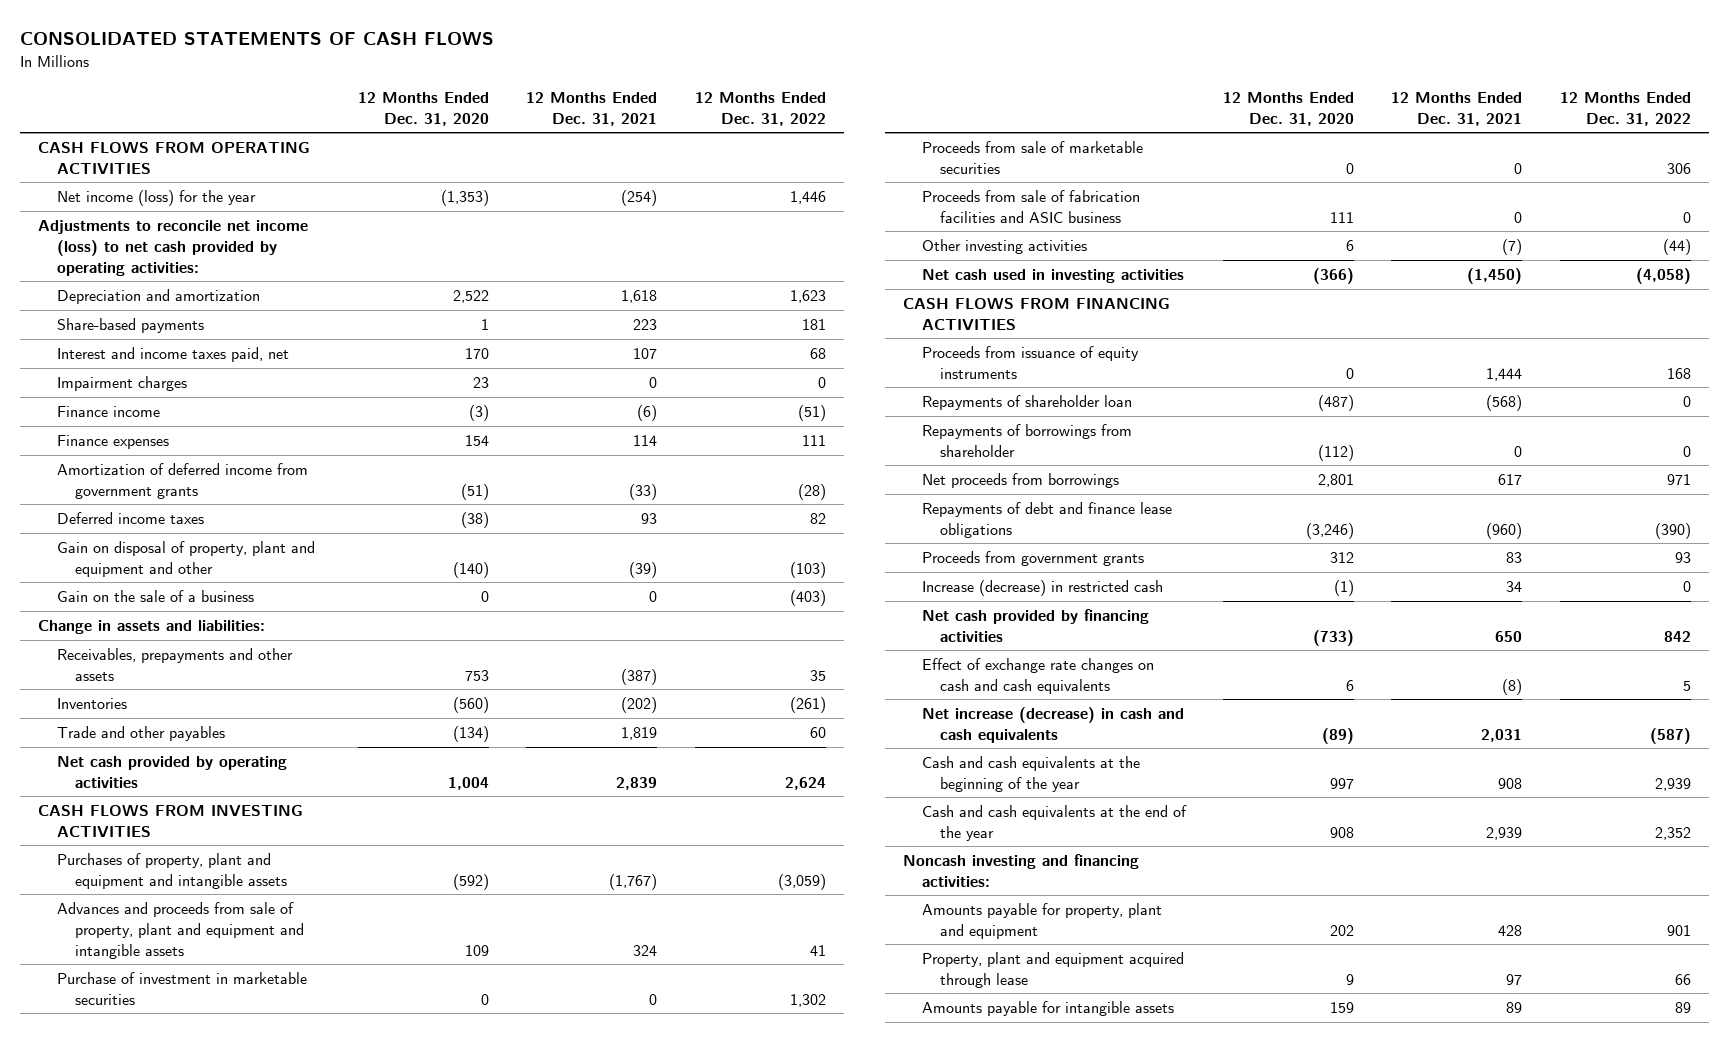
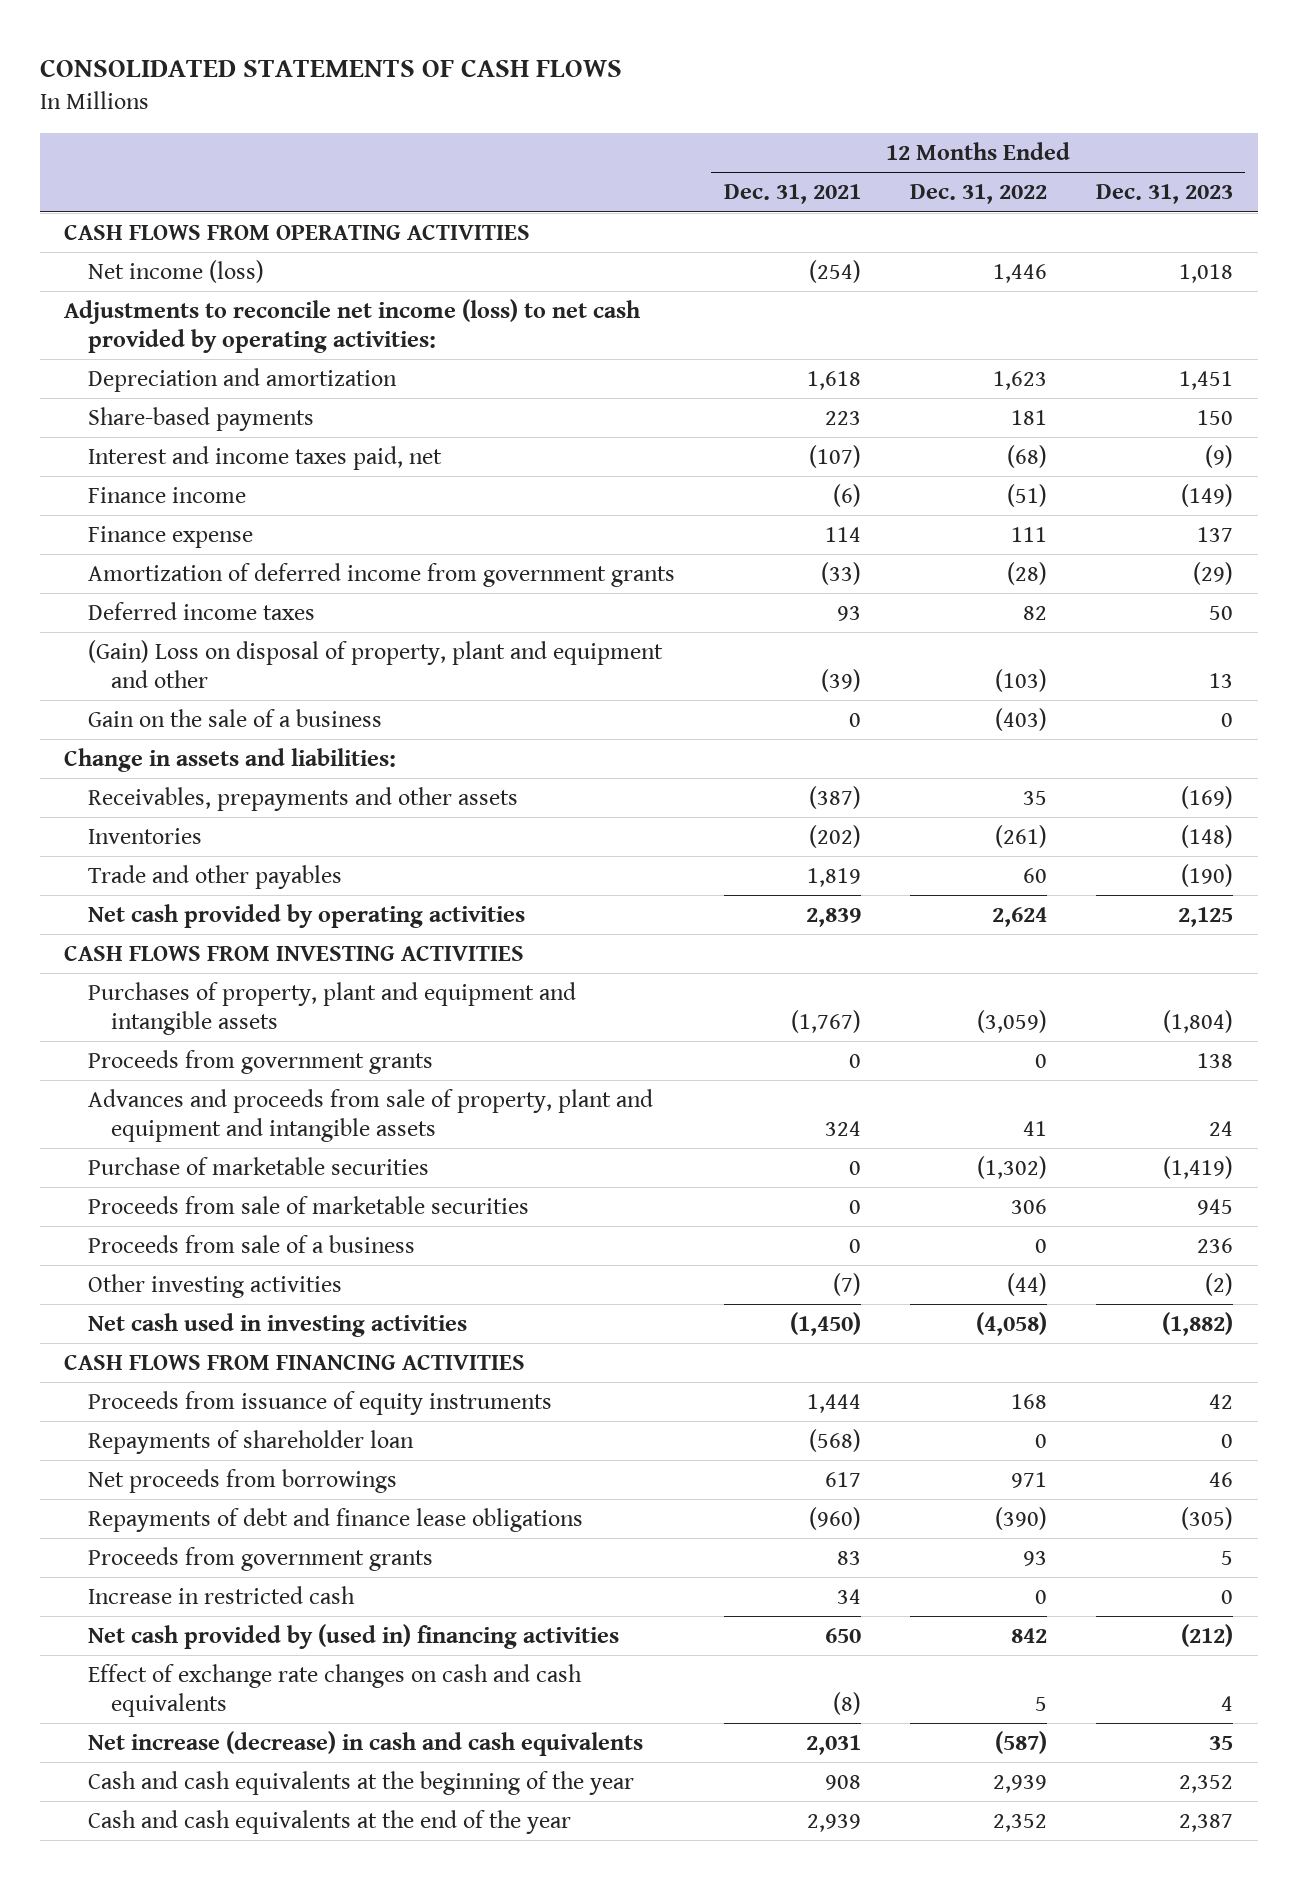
[357,91,489,126] 12 Months Ended Dec. 31, 2020 -> none
none -> [1096,184,1234,205] Dec. 31, 2023
[56,189,256,206] Net income (loss) for the year -> [87,259,264,283] Net income (loss)
[56,375,187,391] Impairment charges -> none
[633,347,658,359] 107 -> [808,444,861,468] (107)
[809,347,826,359] 68 -> [1006,444,1047,468] (68)
[56,434,169,449] Finance expenses -> [87,525,253,548] Finance expense
[56,540,315,577] Gain on disposal of property, plant and equipment and other -> [87,639,663,688] (Gain) Loss on disposal of property, plant and equipment and other
none -> [87,1049,433,1074] Proceeds from government grants
[56,971,307,1005] Purchase of investment in marketable securities -> [87,1156,429,1175] Purchase of marketable securities
[789,993,826,1007] 1,302 -> [976,1155,1047,1179] (1,302)
[921,189,1140,223] Proceeds from sale of fabrication facilities and ASIC business -> [87,1234,415,1253] Proceeds from sale of a business
[921,423,1132,457] Repayments of borrowings from shareholder -> none
[921,579,1163,596] Increase (decrease) in restricted cash -> [87,1585,355,1604] Increase in restricted cash
[921,608,1149,642] Net cash provided by financing activities -> [87,1623,619,1649] Net cash provided by (used in) financing activities
[903,853,1140,887] Noncash investing and financing activities: -> none
[921,902,1162,939] Amounts payable for property, plant and equipment -> none
[921,951,1184,988] Property, plant and equipment acquired through lease -> none
[921,1000,1174,1016] Amounts payable for intangible assets -> none

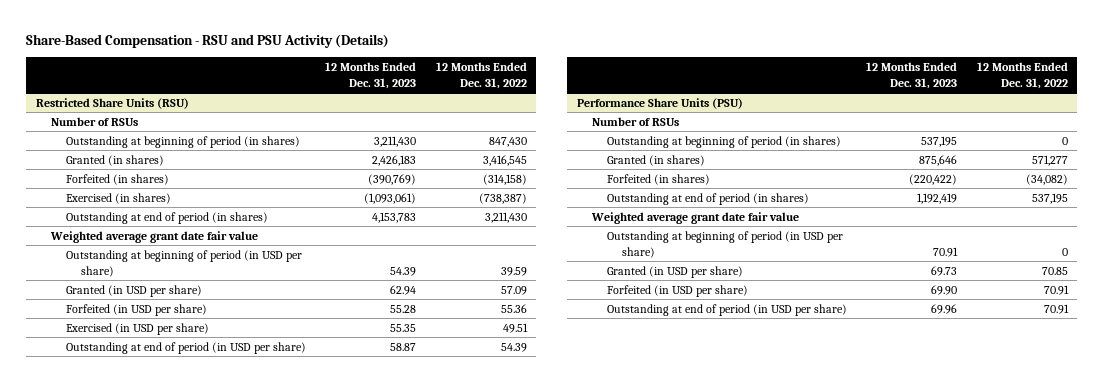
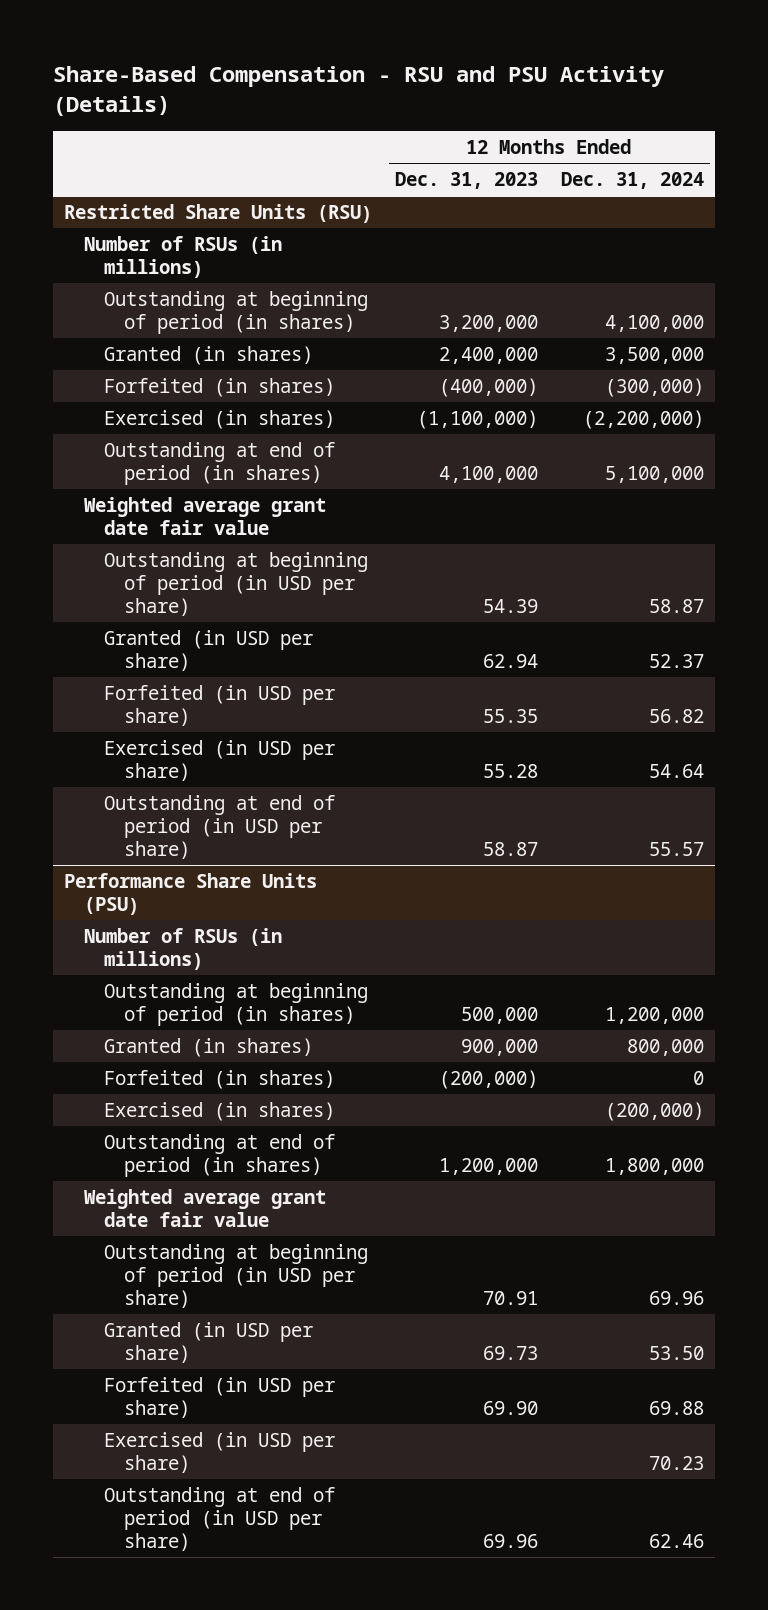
[435,62,527,90] 12 Months Ended Dec. 31, 2022 -> none
none -> [560,171,704,189] Dec. 31, 2024
[51,116,139,126] Number of RSUs -> [84,235,283,278] Number of RSUs (in millions)
[374,135,417,147] 3,211,430 -> [439,314,539,332] 3,200,000
[372,154,417,166] 2,426,183 -> [439,346,539,364] 2,400,000
[368,173,417,185] (390,769) -> [439,377,539,397] (400,000)
[364,192,417,204] (1,093,061) -> [417,409,539,429] (1,100,000)
[372,211,417,223] 4,153,783 -> [439,465,539,483] 4,100,000
[390,304,417,313] 55.28 -> [483,708,539,723] 55.35
[390,323,417,332] 55.35 -> [483,763,539,778] 55.28
[591,116,679,126] Number of RSUs -> [84,927,283,970] Number of RSUs (in millions)
[921,135,958,147] 537,195 -> [461,1006,539,1024] 500,000
[919,154,958,166] 875,646 -> [461,1038,539,1056] 900,000
[909,173,958,185] (220,422) -> [439,1069,539,1089] (200,000)
none -> [103,1101,335,1121] Exercised (in shares)
[917,192,958,204] 1,192,419 -> [439,1157,539,1175] 1,200,000
none -> [103,1431,335,1473] Exercised (in USD per share)

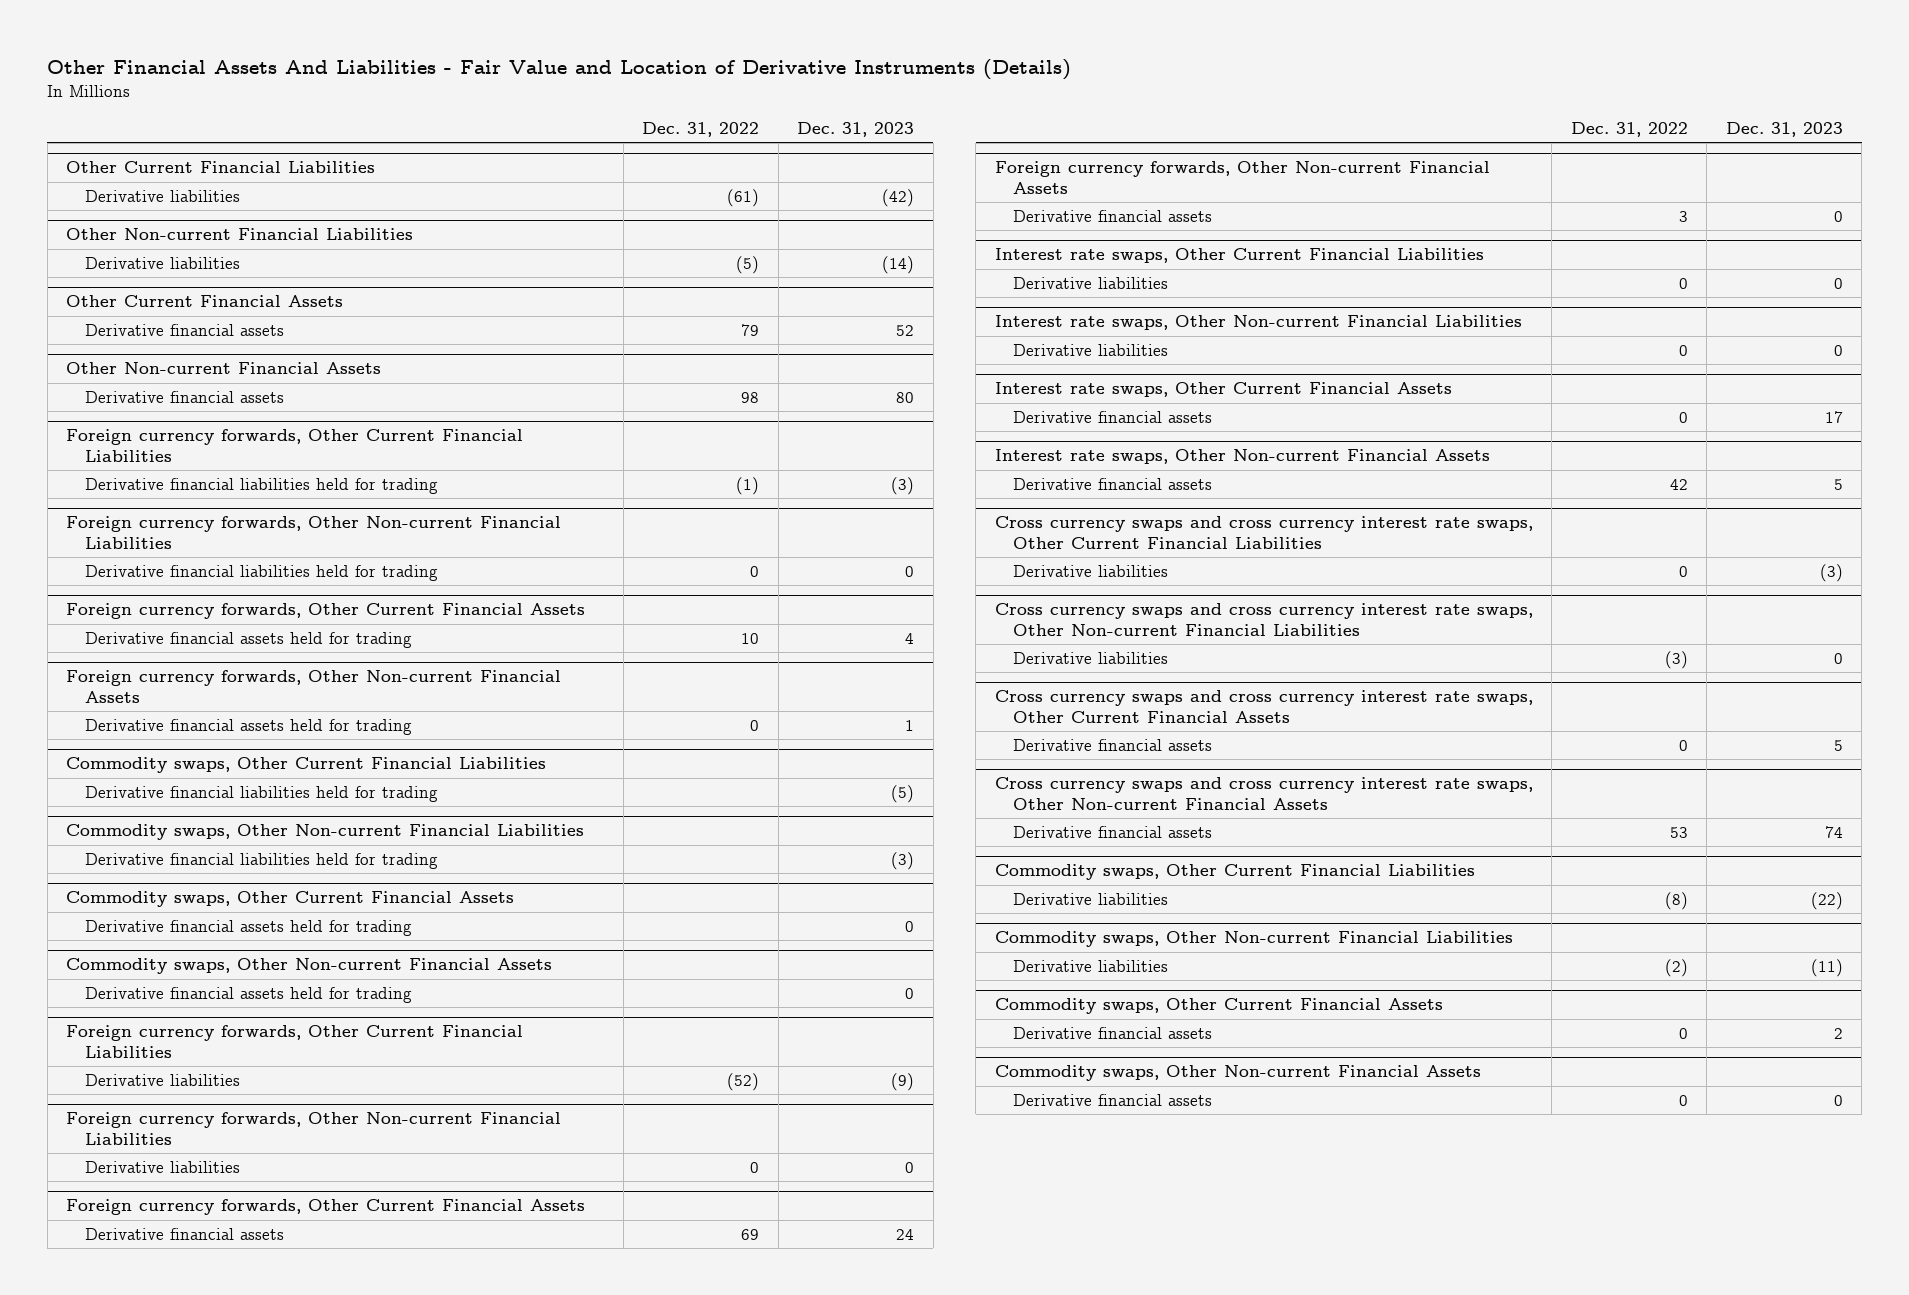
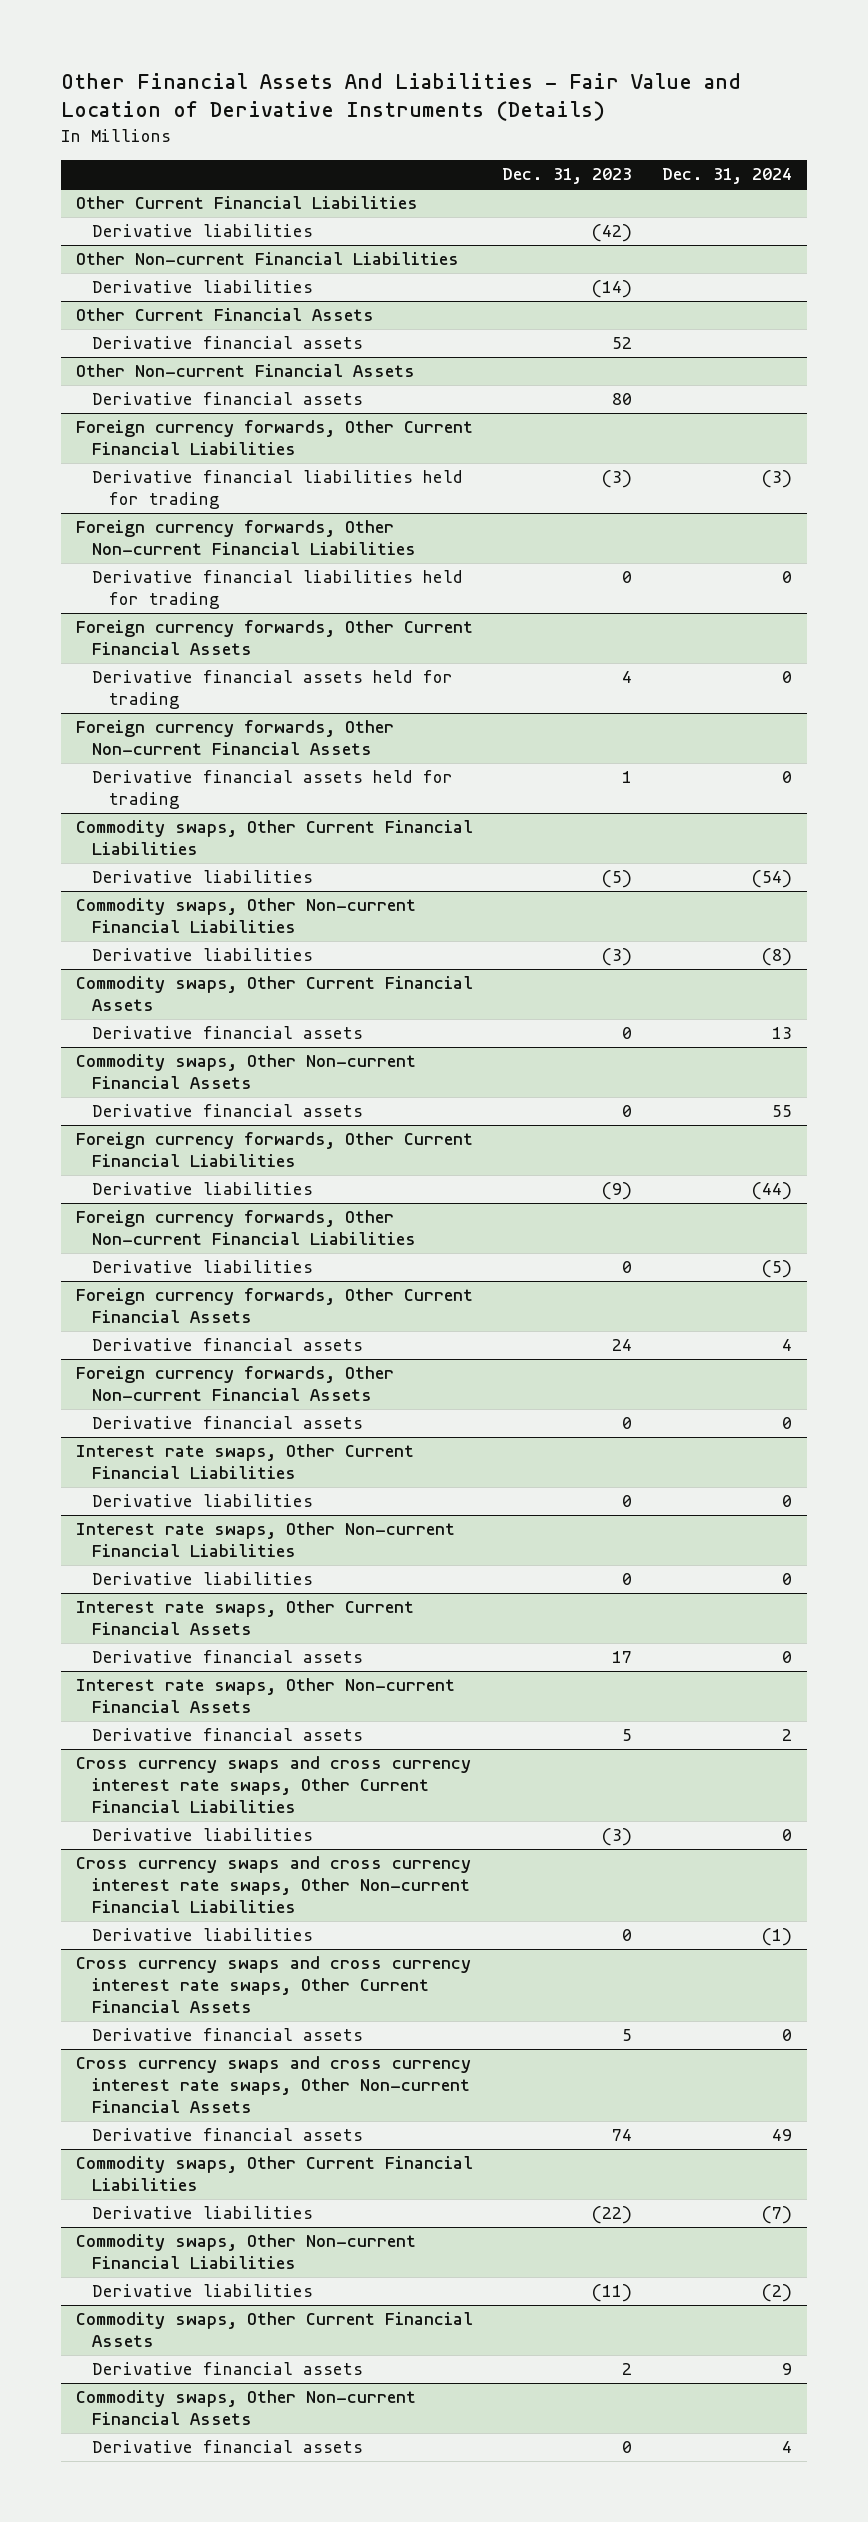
[642,122,760,138] Dec. 31, 2022 -> none
none -> [661,168,792,185] Dec. 31, 2024
[84,786,438,803] Derivative financial liabilities held for trading -> none
none -> [92,870,314,884] Derivative liabilities
[84,853,438,870] Derivative financial liabilities held for trading -> none
none -> [92,948,314,962] Derivative liabilities
[84,920,412,937] Derivative financial assets held for trading -> [92,1026,364,1040] Derivative financial assets
[84,987,412,1004] Derivative financial assets held for trading -> [92,1104,364,1118] Derivative financial assets

